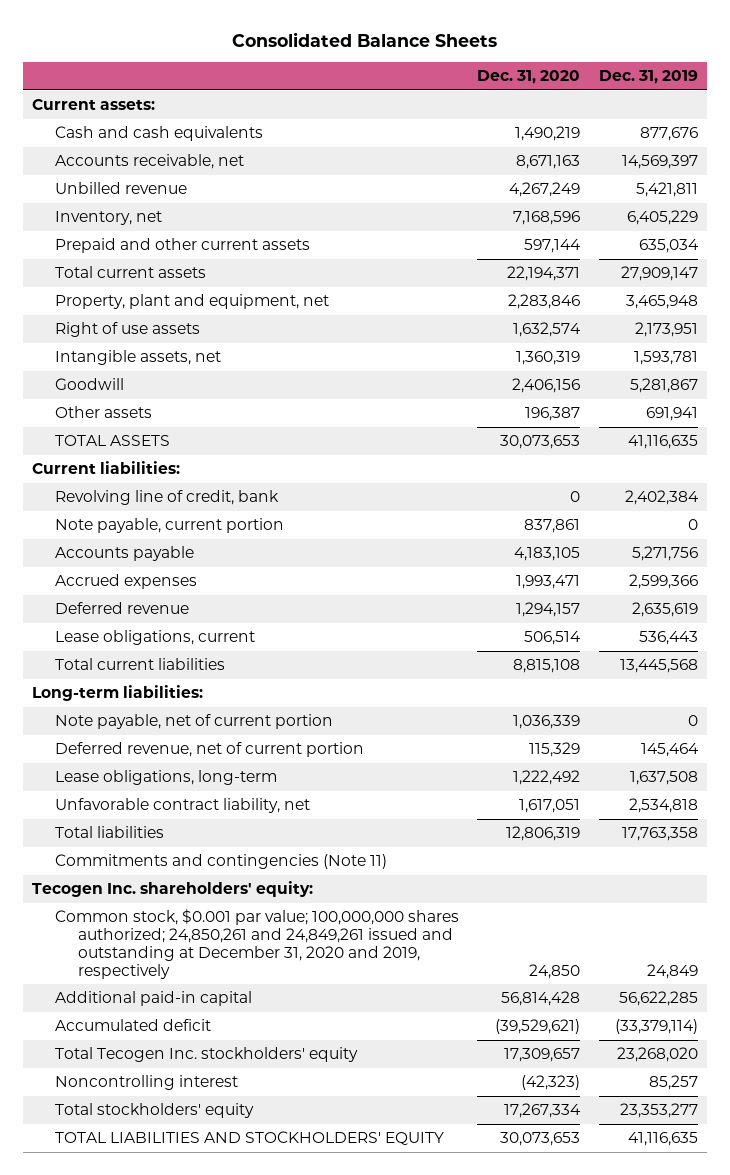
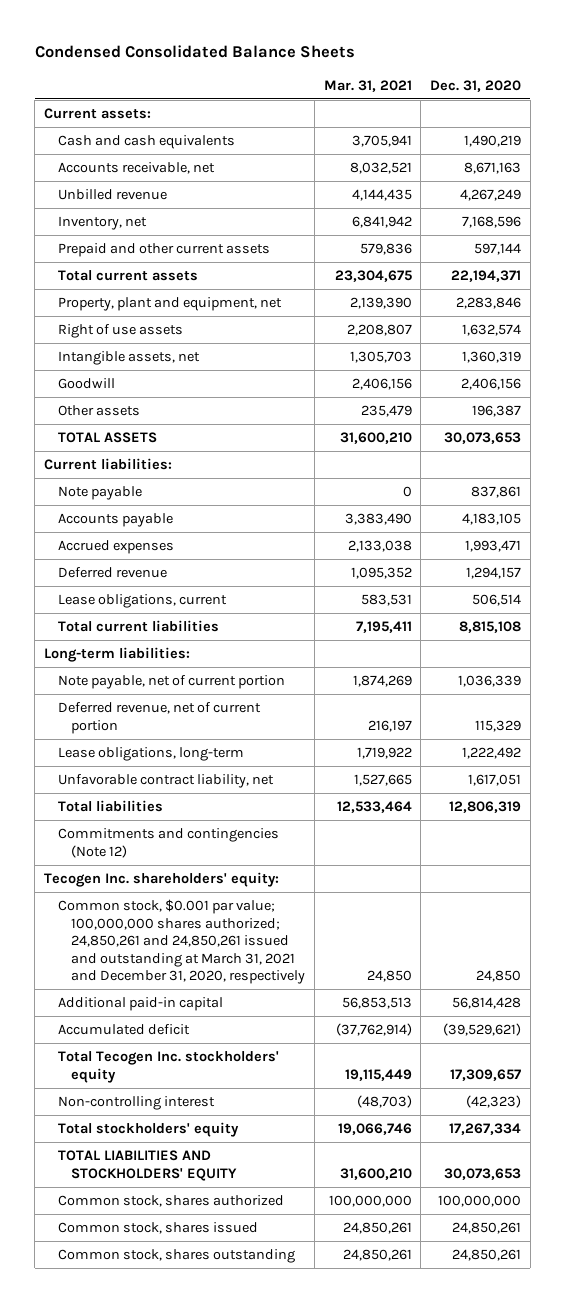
[231,31,497,47] Consolidated Balance Sheets -> [34,45,355,59] Condensed Consolidated Balance Sheets
[598,70,698,85] Dec. 31, 2019 -> none
none -> [323,79,412,92] Mar. 31, 2021
[55,490,280,506] Revolving line of credit, bank -> none
[55,518,285,534] Note payable, current portion -> [57,486,142,501] Note payable
[55,854,388,870] Commitments and contingencies (Note 11) -> [57,828,279,858] Commitments and contingencies (Note 12)
[55,909,460,979] Common stock, $0.001 par value; 100,000,000 shares authorized; 24,850,261 and 24,849,261 issued and outstanding at December 31, 2020 and 2019, respectively -> [57,899,305,985] Common stock, $0.001 par value; 100,000,000 shares authorized; 24,850,261 and 24,850,261 issued and outstanding at March 31, 2021 and December 31, 2020, respectively
[55,1075,239,1091] Noncontrolling interest -> [57,1096,215,1111] Non-controlling interest
none -> [57,1195,284,1208] Common stock, shares authorized
none -> [57,1222,258,1235] Common stock, shares issued
none -> [57,1249,295,1264] Common stock, shares outstanding

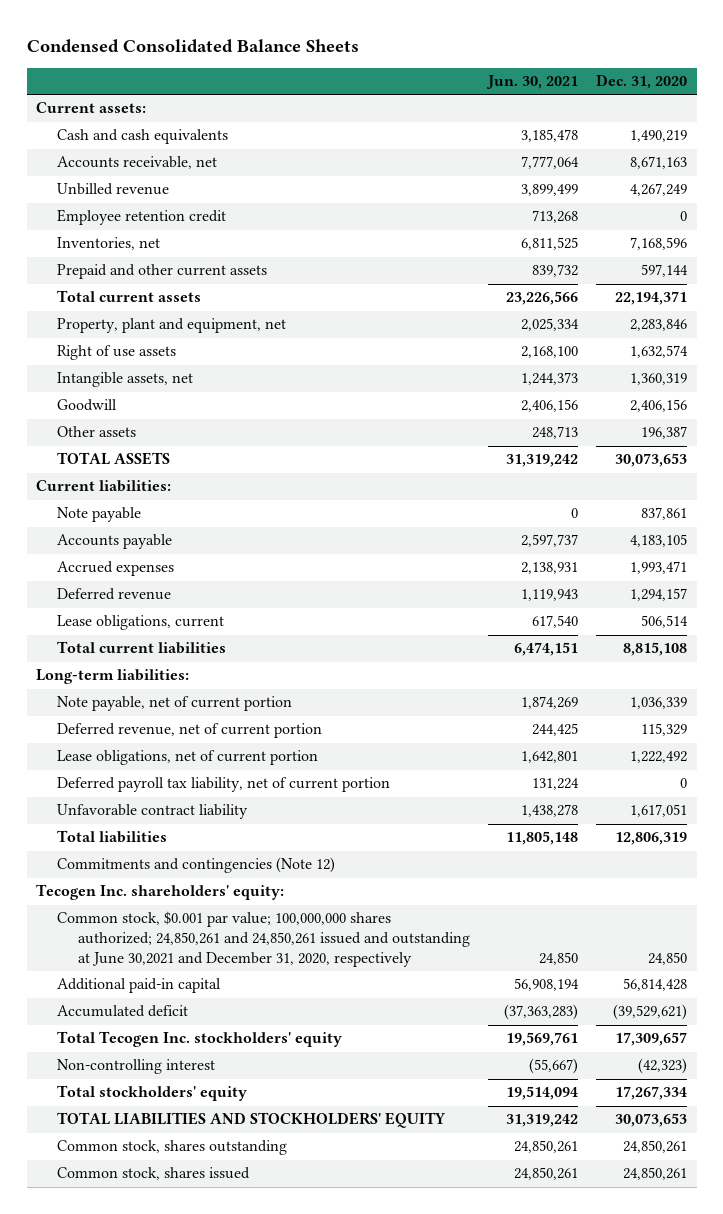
[323,79,412,92] Mar. 31, 2021 -> none
none -> [486,75,579,90] Jun. 30, 2021
none -> [57,209,227,226] Employee retention credit
[57,216,147,231] Inventory, net -> [57,237,161,251] Inventories, net
[57,747,244,762] Lease obligations, long-term -> [57,750,319,766] Lease obligations, net of current portion
none -> [57,777,391,793] Deferred payroll tax liability, net of current portion
[57,774,274,789] Unfavorable contract liability, net -> [57,804,249,820] Unfavorable contract liability
[57,899,305,985] Common stock, $0.001 par value; 100,000,000 shares authorized; 24,850,261 and 24,850,261 issued and outstanding at March 31, 2021 and December 31, 2020, respectively -> [57,911,471,967] Common stock, $0.001 par value; 100,000,000 shares authorized; 24,850,261 and 24,850,261 issued and outstanding at June 30,2021 and December 31, 2020, respectively
[57,1195,284,1208] Common stock, shares authorized -> none
[57,1222,258,1235] Common stock, shares issued -> [57,1167,251,1181] Common stock, shares issued

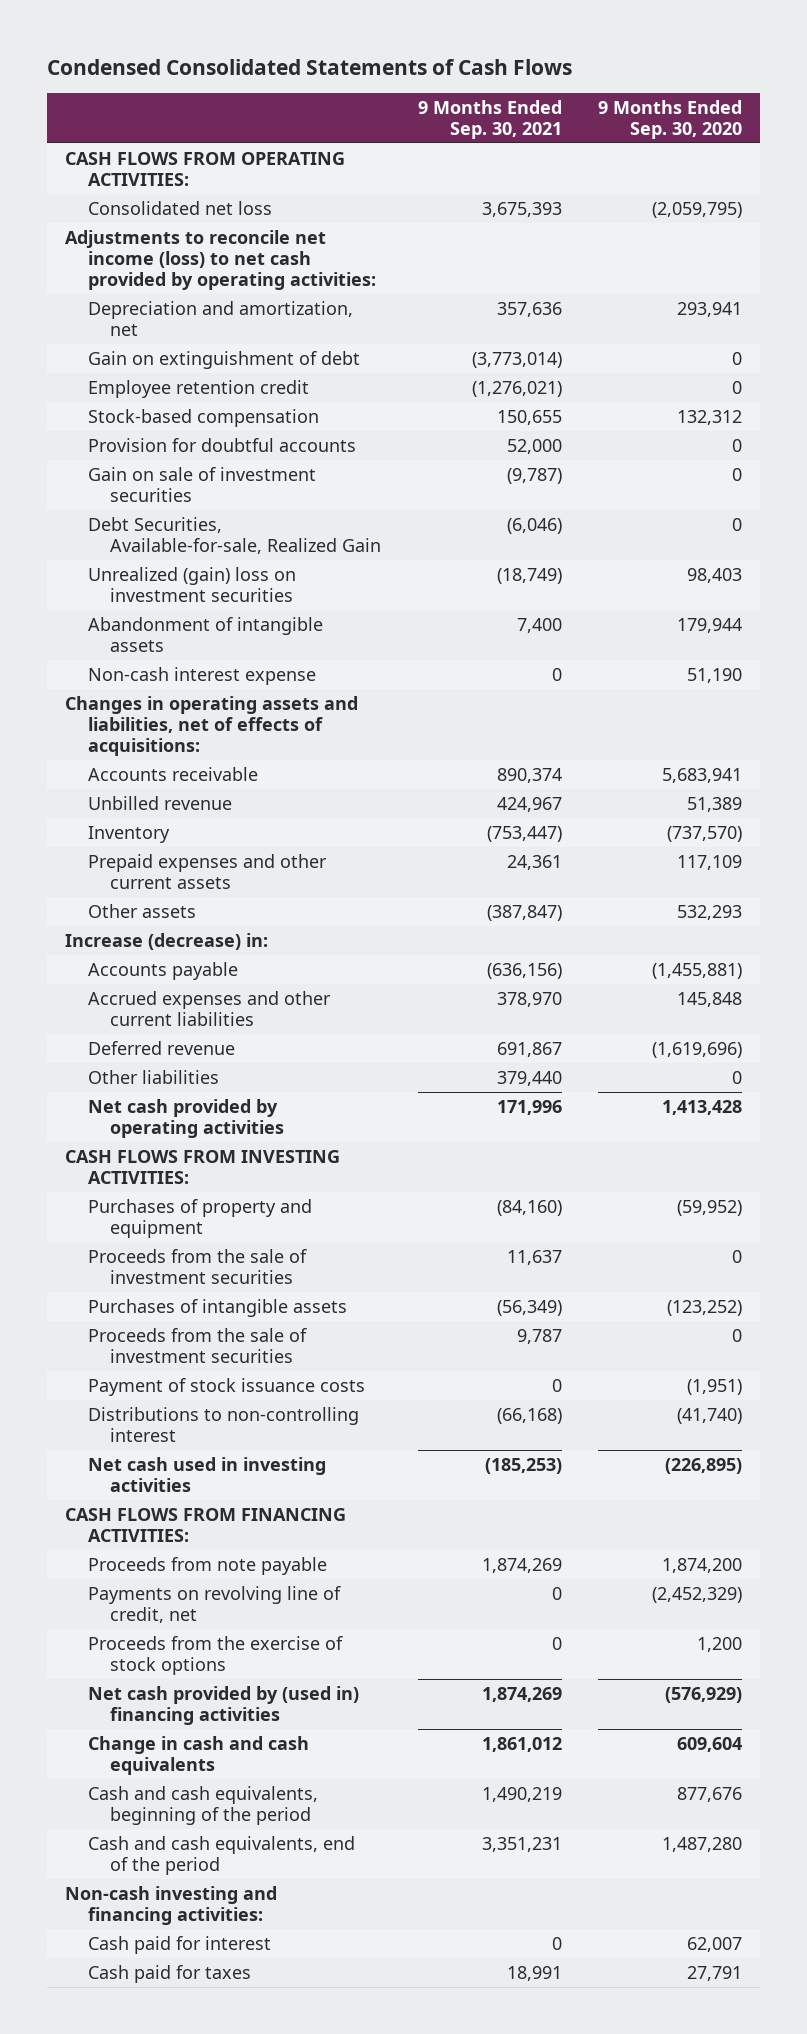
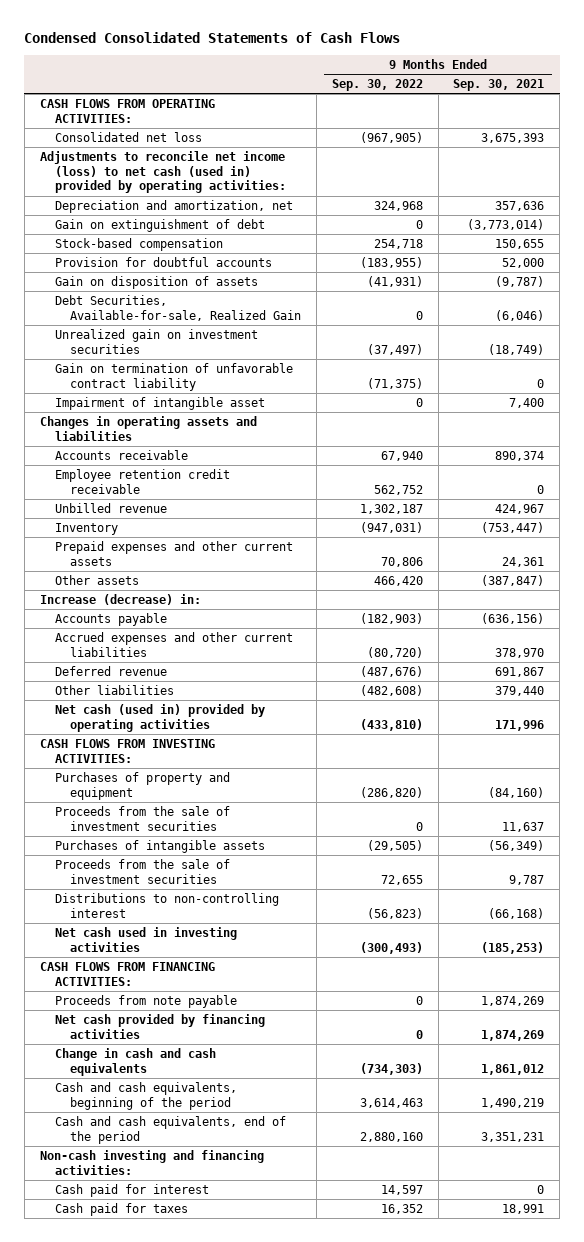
[598,99,743,140] 9 Months Ended Sep. 30, 2020 -> none
none -> [331,78,423,91] Sep. 30, 2022
[65,229,376,291] Adjustments to reconcile net income (loss) to net cash provided by operating activities: -> [39,150,287,194] Adjustments to reconcile net income (loss) to net cash (used in) provided by operating activities:
[87,379,309,398] Employee retention credit -> none
[87,466,316,503] Gain on sale of investment securities -> [55,275,259,289] Gain on disposition of assets
[87,666,316,685] Non-cash interest expense -> none
[87,566,296,603] Unrealized (gain) loss on investment securities -> [55,328,259,354] Unrealized gain on investment securities
none -> [55,362,294,391] Gain on termination of unfavorable contract liability
[87,616,323,653] Abandonment of intangible assets -> [55,396,266,410] Impairment of intangible asset
[65,695,359,757] Changes in operating assets and liabilities, net of effects of acquisitions: -> [39,415,257,441] Changes in operating assets and liabilities
none -> [55,468,231,494] Employee retention credit receivable
[87,1098,285,1139] Net cash provided by operating activities -> [55,703,266,732] Net cash (used in) provided by operating activities
[87,1377,365,1396] Payment of stock issuance costs -> none
[87,1585,341,1624] Payments on revolving line of credit, net -> none
[87,1635,343,1676] Proceeds from the exercise of stock options -> none
[87,1685,359,1726] Net cash provided by (used in) financing activities -> [55,1013,266,1039] Net cash provided by financing activities

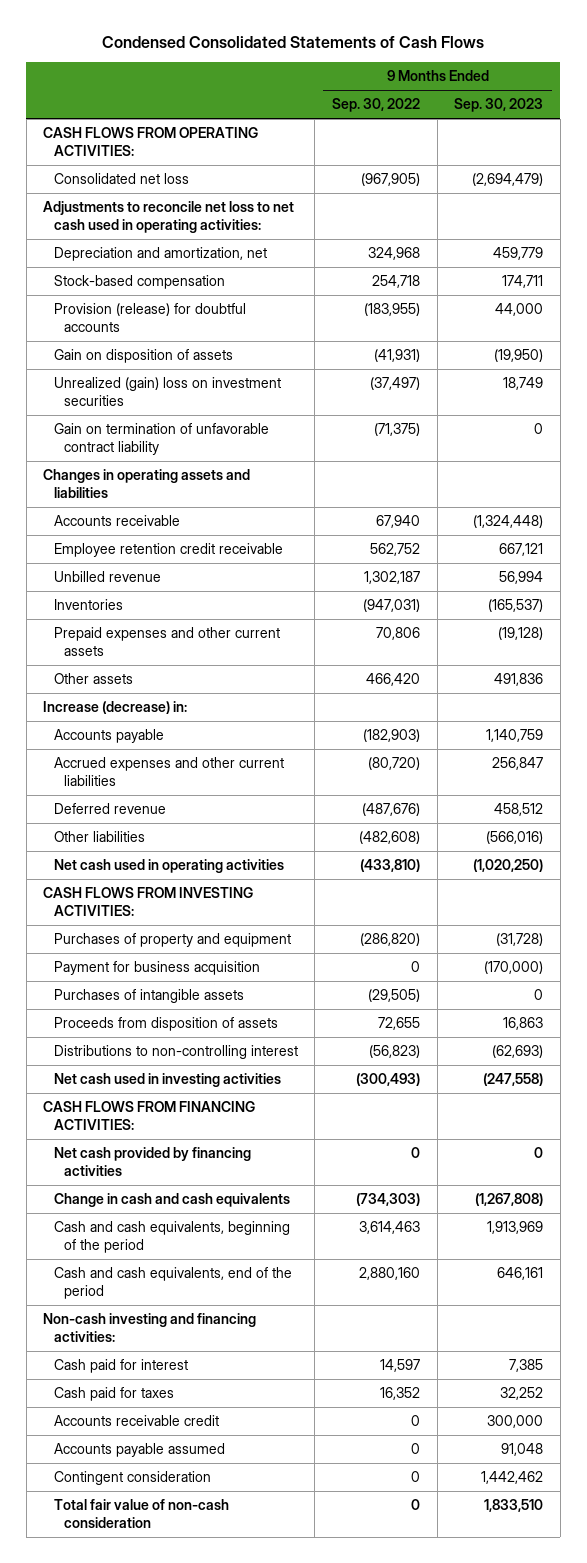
[453,78,545,91] Sep. 30, 2021 -> none
none -> [454,98,544,113] Sep. 30, 2023
[39,150,287,194] Adjustments to reconcile net income (loss) to net cash (used in) provided by operating activities: -> [43,201,295,234] Adjustments to reconcile net loss to net cash used in operating activities:
[55,218,266,232] Gain on extinguishment of debt -> none
[55,256,273,267] Provision for doubtful accounts -> [53,303,246,333] Provision (release) for doubtful accounts
[55,294,302,321] Debt Securities, Available-for-sale, Realized Gain -> none
[55,328,259,354] Unrealized gain on investment securities -> [53,377,281,407] Unrealized (gain) loss on investment securities
[55,396,266,410] Impairment of intangible asset -> none
[55,522,119,535] Inventory -> [53,599,123,611] Inventories
[55,703,266,732] Net cash (used in) provided by operating activities -> [53,859,284,874] Net cash used in operating activities
[55,805,231,831] Proceeds from the sale of investment securities -> none
none -> [53,961,260,976] Payment for business acquisition
[55,858,231,884] Proceeds from the sale of investment securities -> [53,1017,278,1032] Proceeds from disposition of assets
[55,994,238,1008] Proceeds from note payable -> none
none -> [53,1415,219,1427] Accounts receivable credit
none -> [53,1443,225,1458] Accounts payable assumed
none -> [53,1471,211,1486] Contingent consideration
none -> [53,1499,229,1529] Total fair value of non-cash consideration

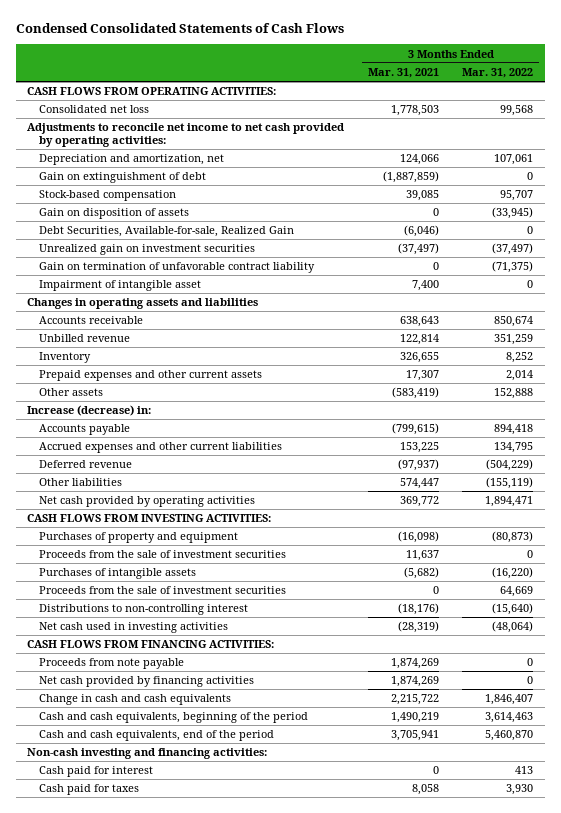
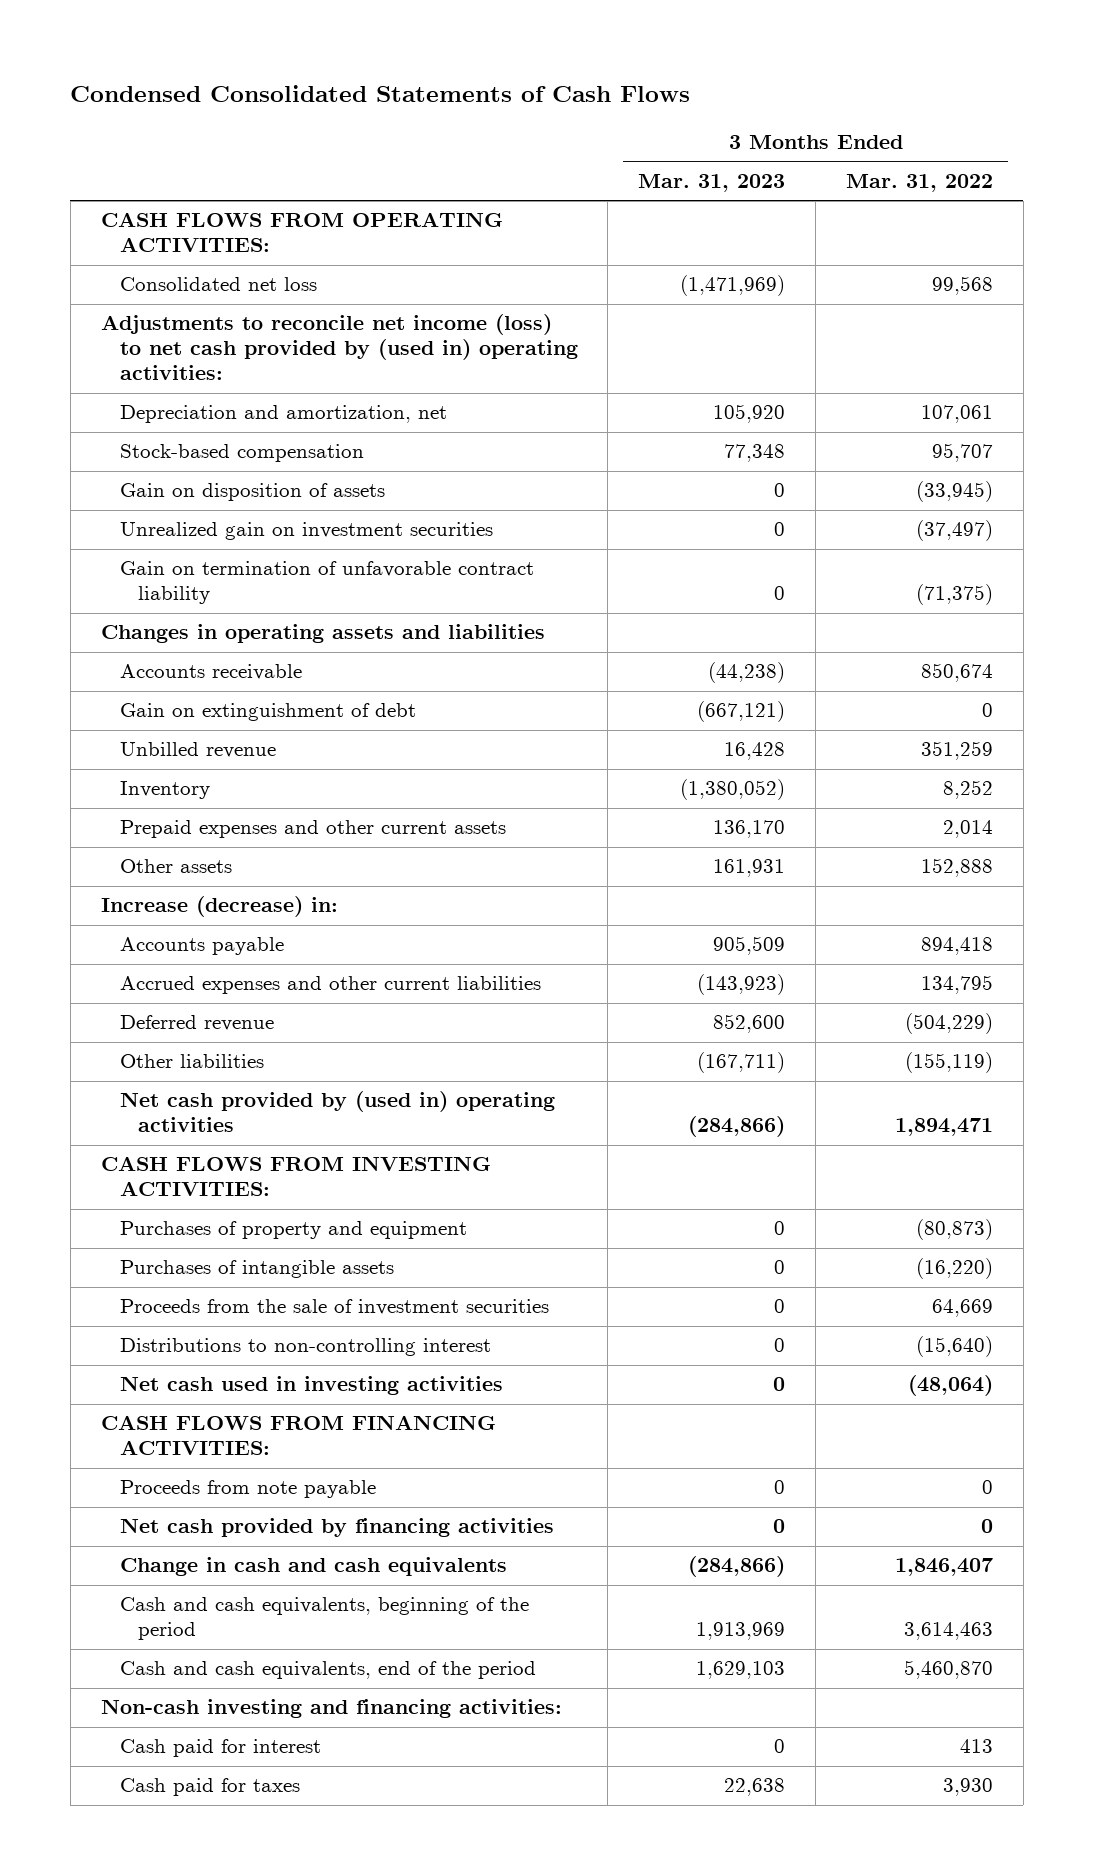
[367,67,439,78] Mar. 31, 2021 -> none
none -> [638,173,786,192] Mar. 31, 2023
[27,123,345,148] Adjustments to reconcile net income to net cash provided by operating activities: -> [100,314,578,381] Adjustments to reconcile net income (loss) to net cash provided by (used in) operating activities:
[38,226,294,238] Debt Securities, Available-for-sale, Realized Gain -> none
[38,280,201,292] Impairment of intangible asset -> none
[38,172,206,184] Gain on extinguishment of debt -> [119,703,416,722] Gain on extinguishment of debt
[38,496,255,508] Net cash provided by operating activities -> [119,1091,555,1133] Net cash provided by (used in) operating activities
[38,550,286,559] Proceeds from the sale of investment securities -> none

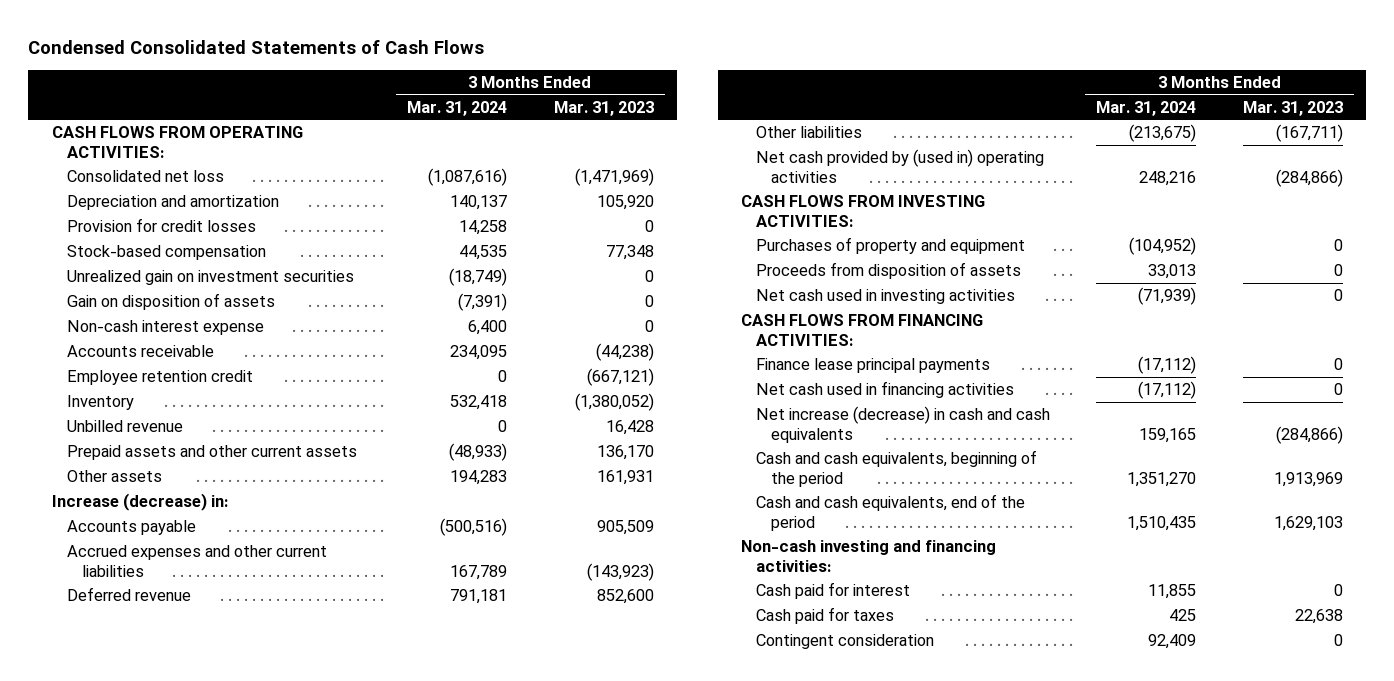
[845,173,993,192] Mar. 31, 2022 -> none
none -> [407,100,508,116] Mar. 31, 2024
[100,314,578,381] Adjustments to reconcile net income (loss) to net cash provided by (used in) operating activities: -> none
[119,405,447,424] Depreciation and amortization, net -> [66,195,279,211] Depreciation and amortization
none -> [66,218,256,233] Provision for credit losses
[119,561,534,605] Gain on termination of unfavorable contract liability -> none
[100,624,545,644] Changes in operating assets and liabilities -> none
[119,483,385,502] Gain on disposition of assets -> [66,293,275,311] Gain on disposition of assets
none -> [66,320,264,336] Non-cash interest expense
[119,703,416,722] Gain on extinguishment of debt -> [66,370,253,386] Employee retention credit
[119,742,276,759] Unbilled revenue -> [66,420,183,433] Unbilled revenue
[119,820,506,839] Prepaid expenses and other current assets -> [66,445,357,461] Prepaid assets and other current assets
[119,1260,394,1279] Purchases of intangible assets -> none
[119,1299,549,1316] Proceeds from the sale of investment securities -> none
[119,1338,491,1357] Distributions to non-controlling interest -> none
none -> [755,262,1021,280] Proceeds from disposition of assets
[119,1480,376,1499] Proceeds from note payable -> none
none -> [755,358,990,374] Finance lease principal payments
[119,1518,554,1538] Net cash provided by financing activities -> [755,381,1014,399] Net cash used in financing activities
[119,1557,507,1577] Change in cash and cash equivalents -> [755,406,1050,443] Net increase (decrease) in cash and cash equivalents
none -> [755,634,934,650] Contingent consideration

